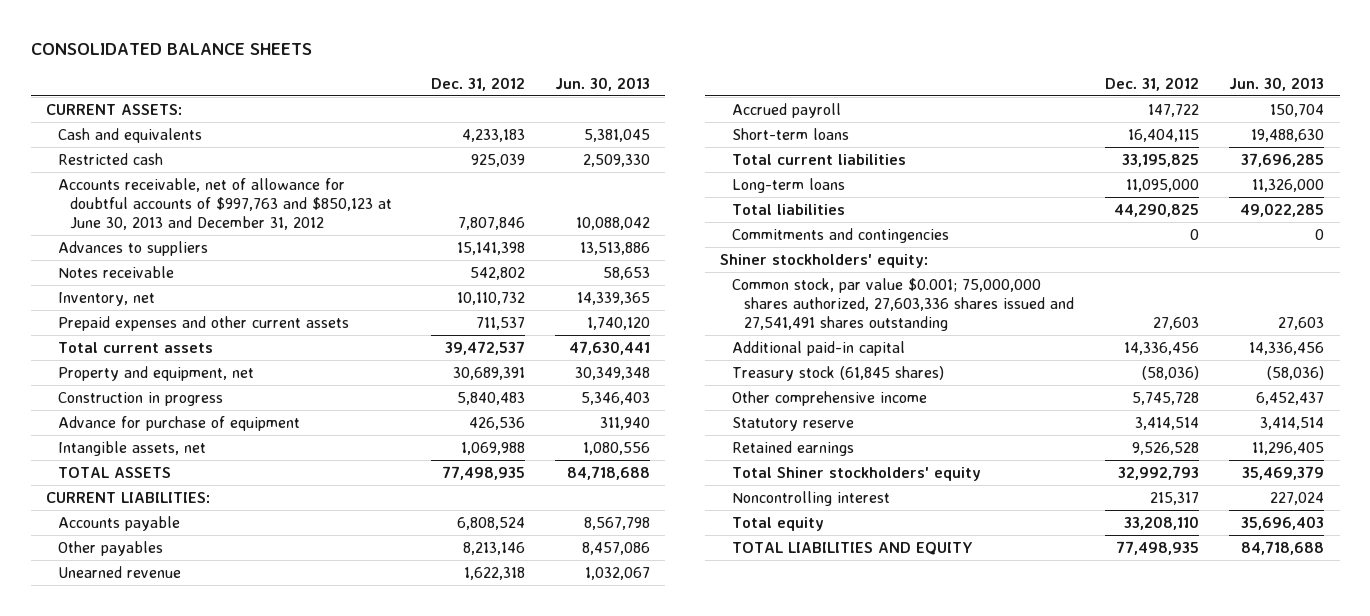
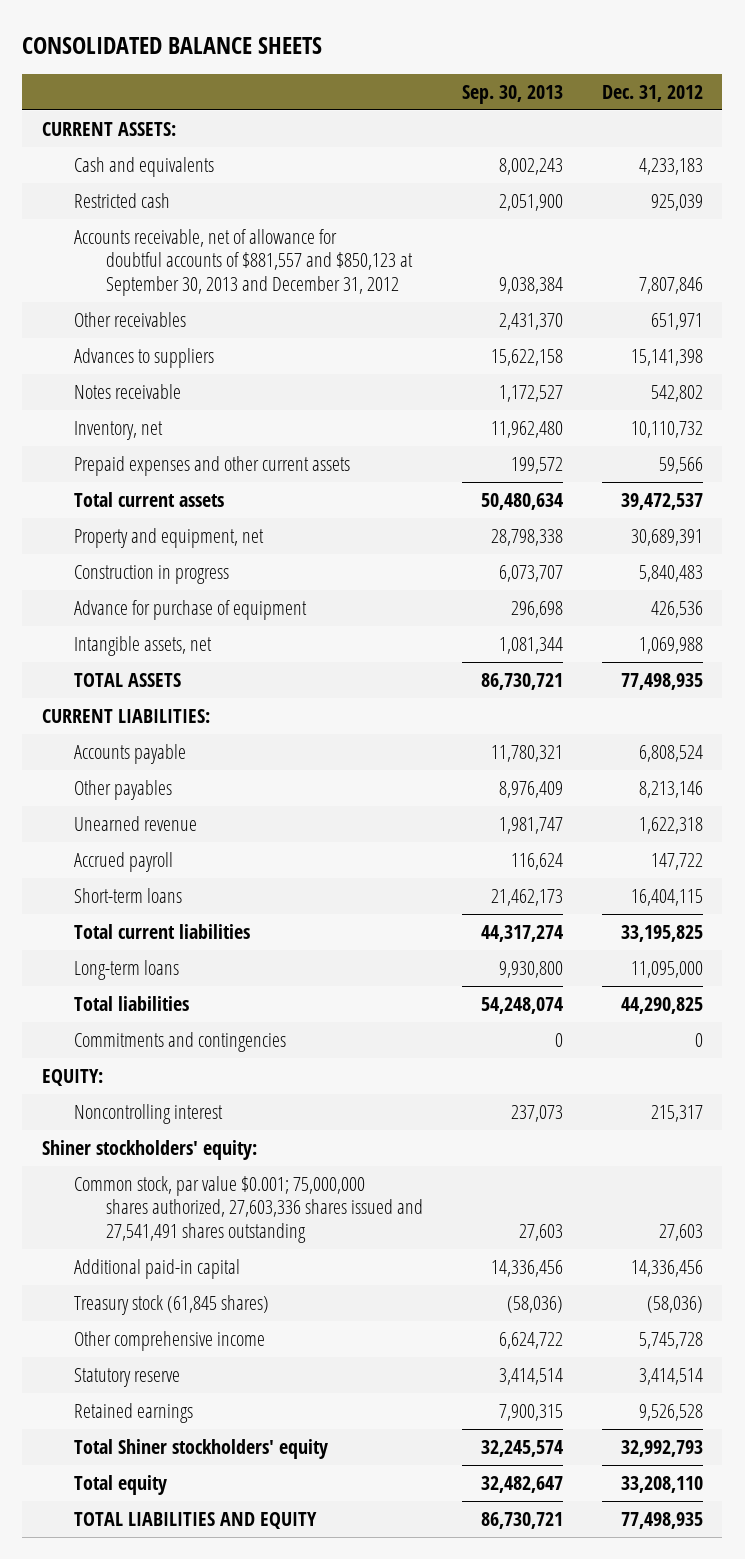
[555,76,651,91] Jun. 30, 2013 -> none
none -> [461,85,563,105] Sep. 30, 2013
[58,177,393,231] Accounts receivable, net of allowance for doubtful accounts of $997,763 and $850,123 at June 30, 2013 and December 31, 2012 -> [73,229,413,296] Accounts receivable, net of allowance for doubtful accounts of $881,557 and $850,123 at September 30, 2013 and December 31, 2012
none -> [73,312,186,328] Other receivables
[475,316,525,330] 711,537 -> [658,457,703,475] 59,566
none -> [41,1069,103,1087] EQUITY:
[732,490,891,506] Noncontrolling interest -> [73,1104,223,1125] Noncontrolling interest

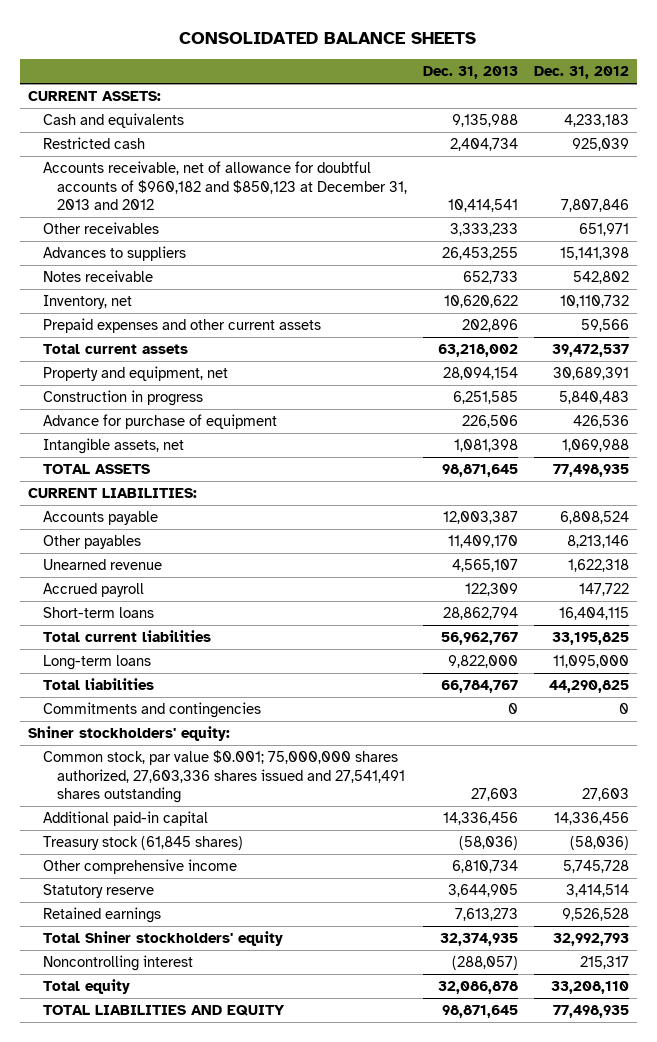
[461,85,563,105] Sep. 30, 2013 -> none
none -> [423,66,519,80] Dec. 31, 2013
[73,229,413,296] Accounts receivable, net of allowance for doubtful accounts of $881,557 and $850,123 at September 30, 2013 and December 31, 2012 -> [42,161,408,210] Accounts receivable, net of allowance for doubtful accounts of $960,182 and $850,123 at December 31, 2013 and 2012
[41,1069,103,1087] EQUITY: -> none
[73,1104,223,1125] Noncontrolling interest -> [42,955,193,972] Noncontrolling interest

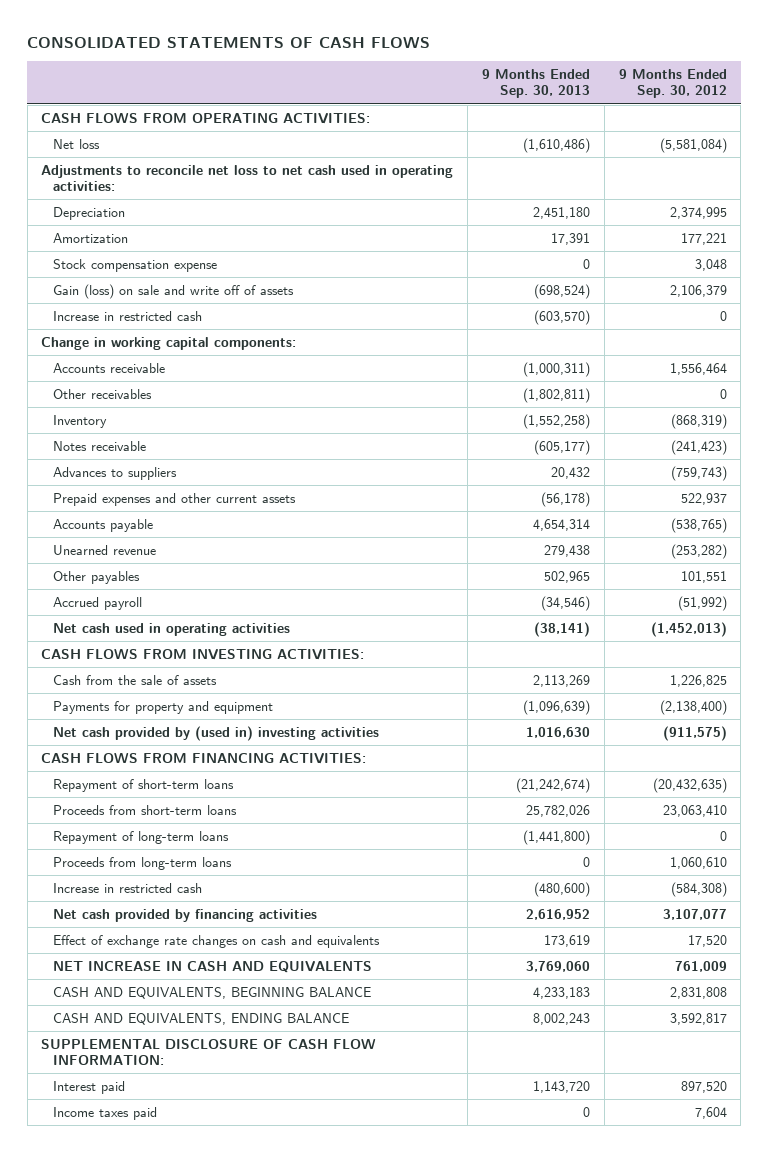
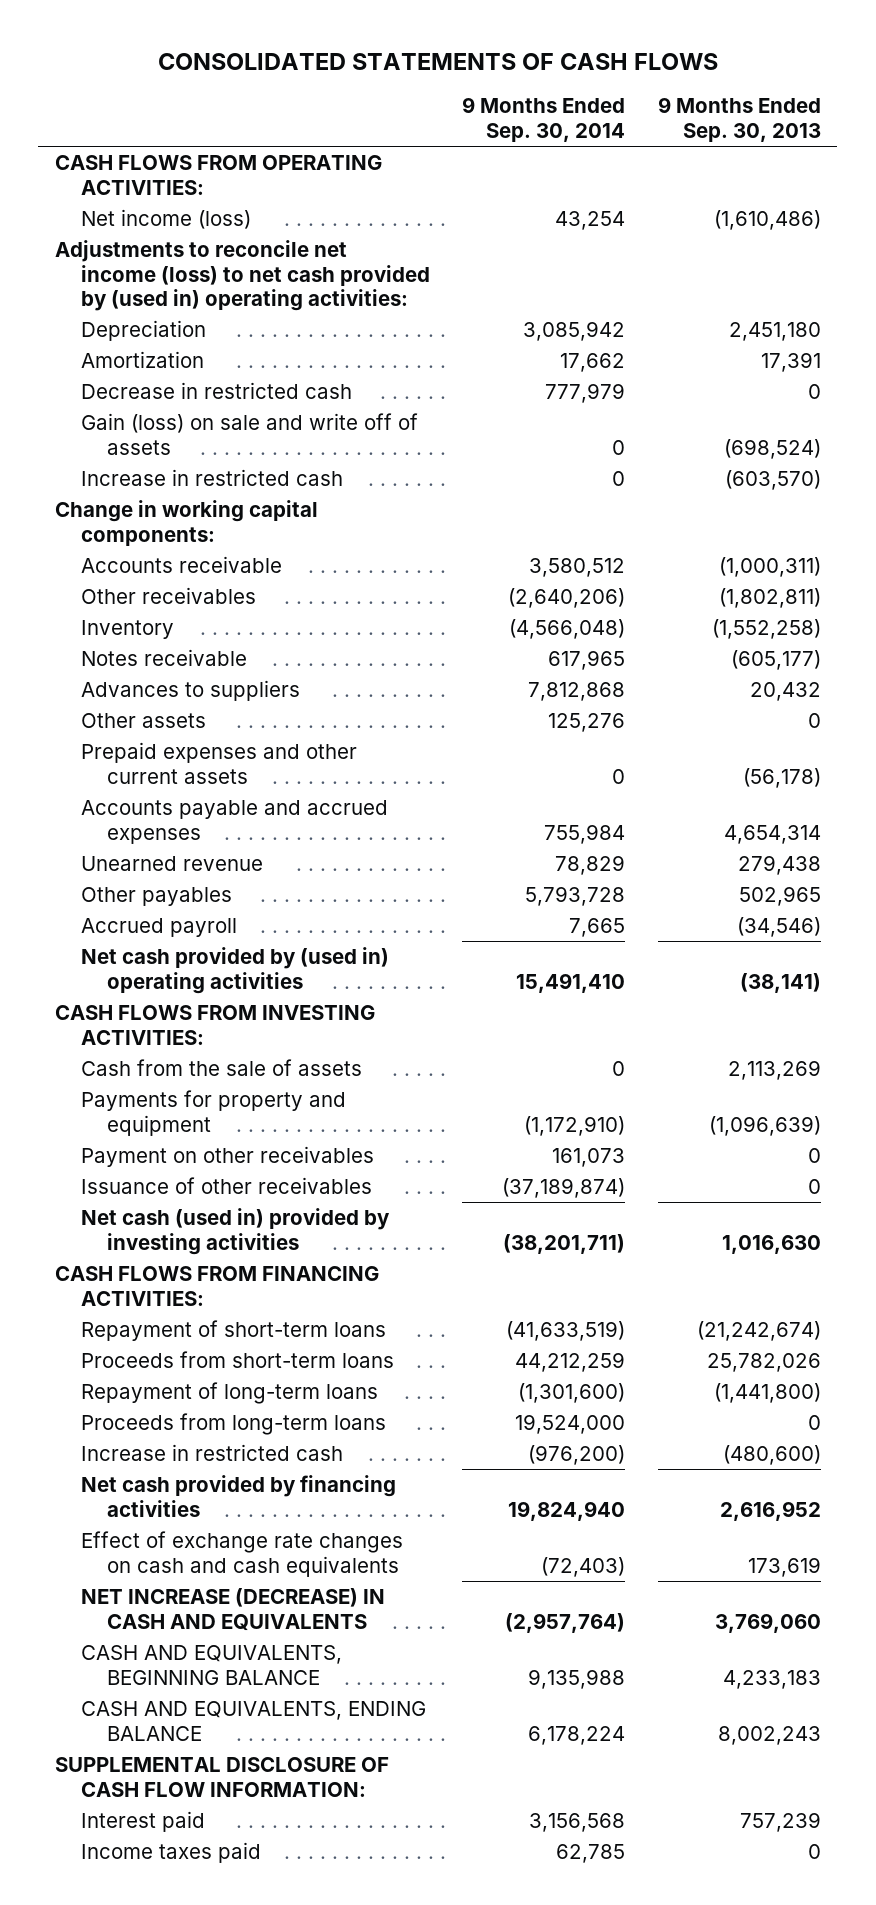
[618,69,727,99] 9 Months Ended Sep. 30, 2012 -> none
none -> [462,97,626,142] 9 Months Ended Sep. 30, 2014
[53,138,101,149] Net loss -> [81,209,252,230] Net income (loss)
[41,164,454,191] Adjustments to reconcile net loss to net cash used in operating activities: -> [54,240,431,312] Adjustments to reconcile net income (loss) to net cash provided by (used in) operating activities:
[53,258,218,272] Stock compensation expense -> none
none -> [81,382,353,400] Decrease in restricted cash
none -> [81,713,207,729] Other assets
[53,518,154,532] Accounts payable -> [81,800,389,844] Accounts payable and accrued expenses
[53,622,291,636] Net cash used in operating activities -> [81,947,390,994] Net cash provided by (used in) operating activities
none -> [81,1146,375,1168] Payment on other receivables
none -> [81,1177,373,1195] Issuance of other receivables
[53,725,380,741] Net cash provided by (used in) investing activities -> [81,1208,391,1255] Net cash (used in) provided by investing activities
[53,934,381,948] Effect of exchange rate changes on cash and equivalents -> [81,1531,404,1577] Effect of exchange rate changes on cash and cash equivalents
[53,960,373,973] NET INCREASE IN CASH AND EQUIVALENTS -> [81,1588,386,1631] NET INCREASE (DECREASE) IN CASH AND EQUIVALENTS
[532,1080,590,1093] 1,143,720 -> [739,1812,821,1833] 757,239

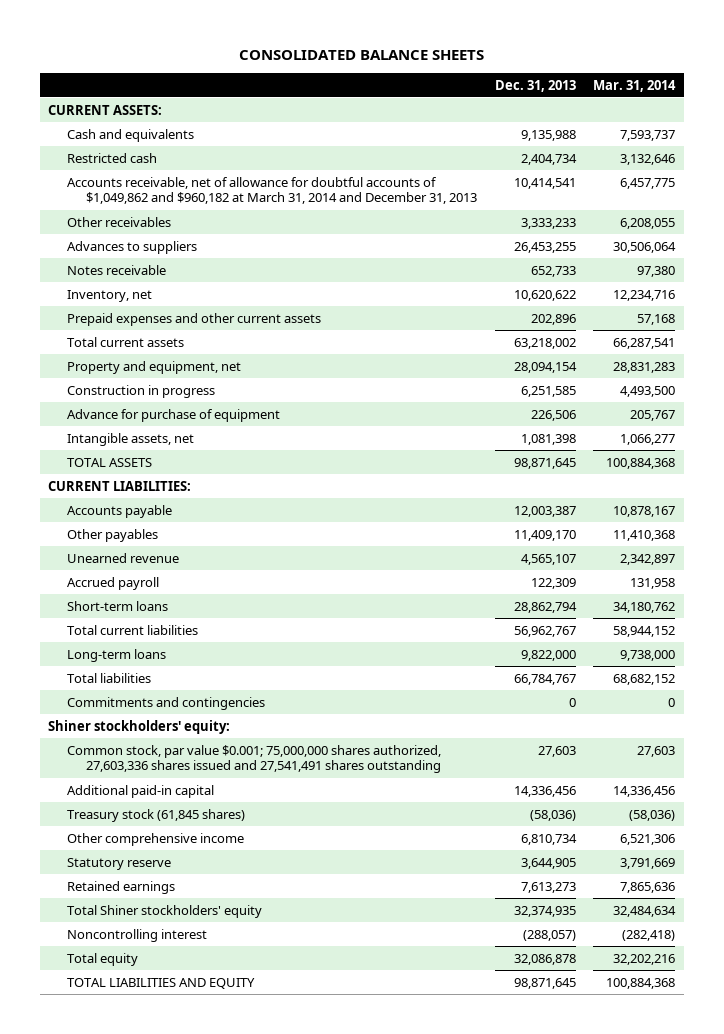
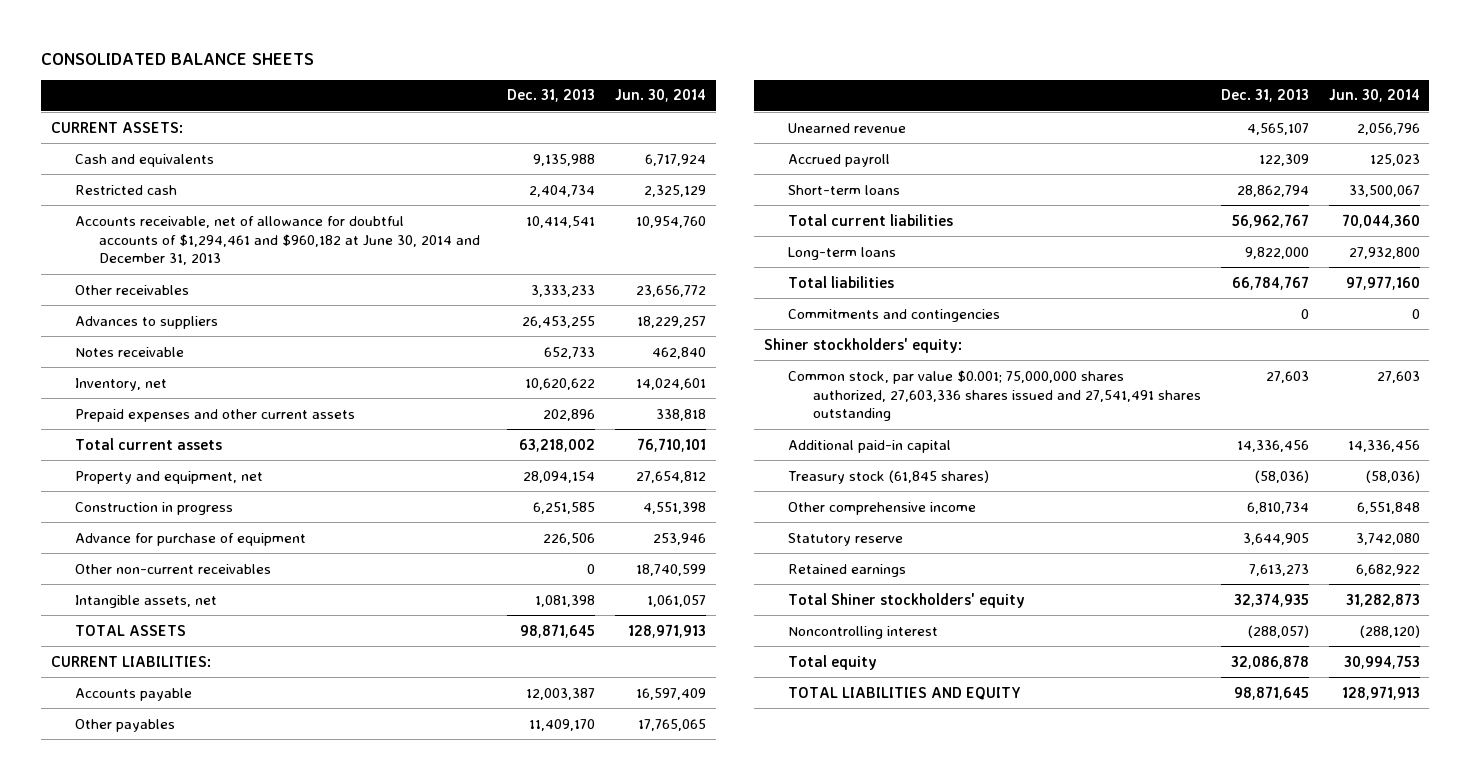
[593,79,677,92] Mar. 31, 2014 -> none
none -> [615,89,707,103] Jun. 30, 2014
[67,176,477,205] Accounts receivable, net of allowance for doubtful accounts of $1,049,862 and $960,182 at March 31, 2014 and December 31, 2013 -> [75,215,481,266] Accounts receivable, net of allowance for doubtful accounts of $1,294,461 and $960,182 at June 30, 2014 and December 31, 2013
none -> [75,563,272,574] Other non-current receivables

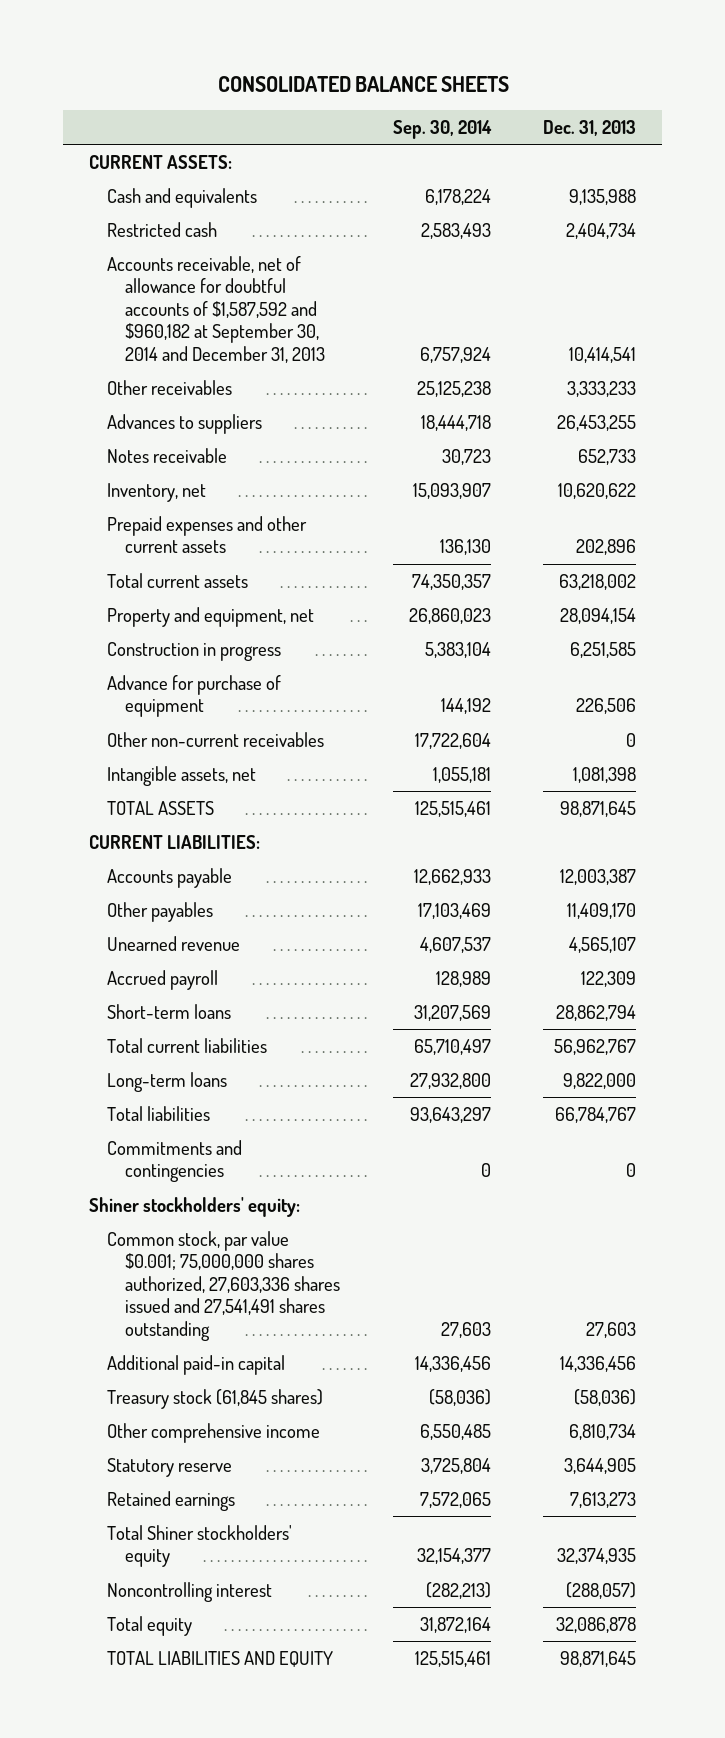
[615,89,707,103] Jun. 30, 2014 -> none
none -> [392,120,492,140] Sep. 30, 2014
[75,215,481,266] Accounts receivable, net of allowance for doubtful accounts of $1,294,461 and $960,182 at June 30, 2014 and December 31, 2013 -> [107,255,326,363] Accounts receivable, net of allowance for doubtful accounts of $1,587,592 and $960,182 at September 30, 2014 and December 31, 2013

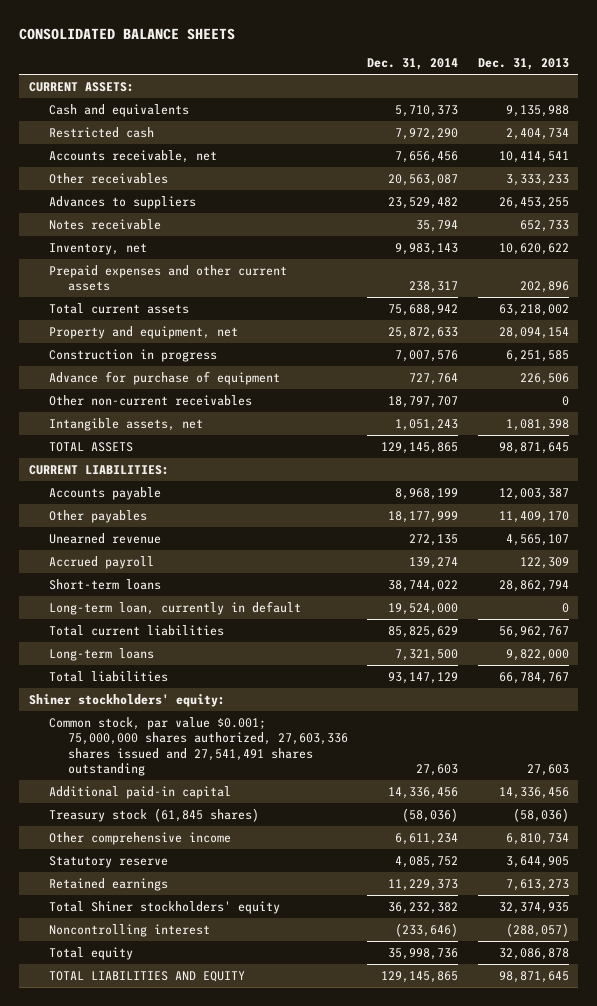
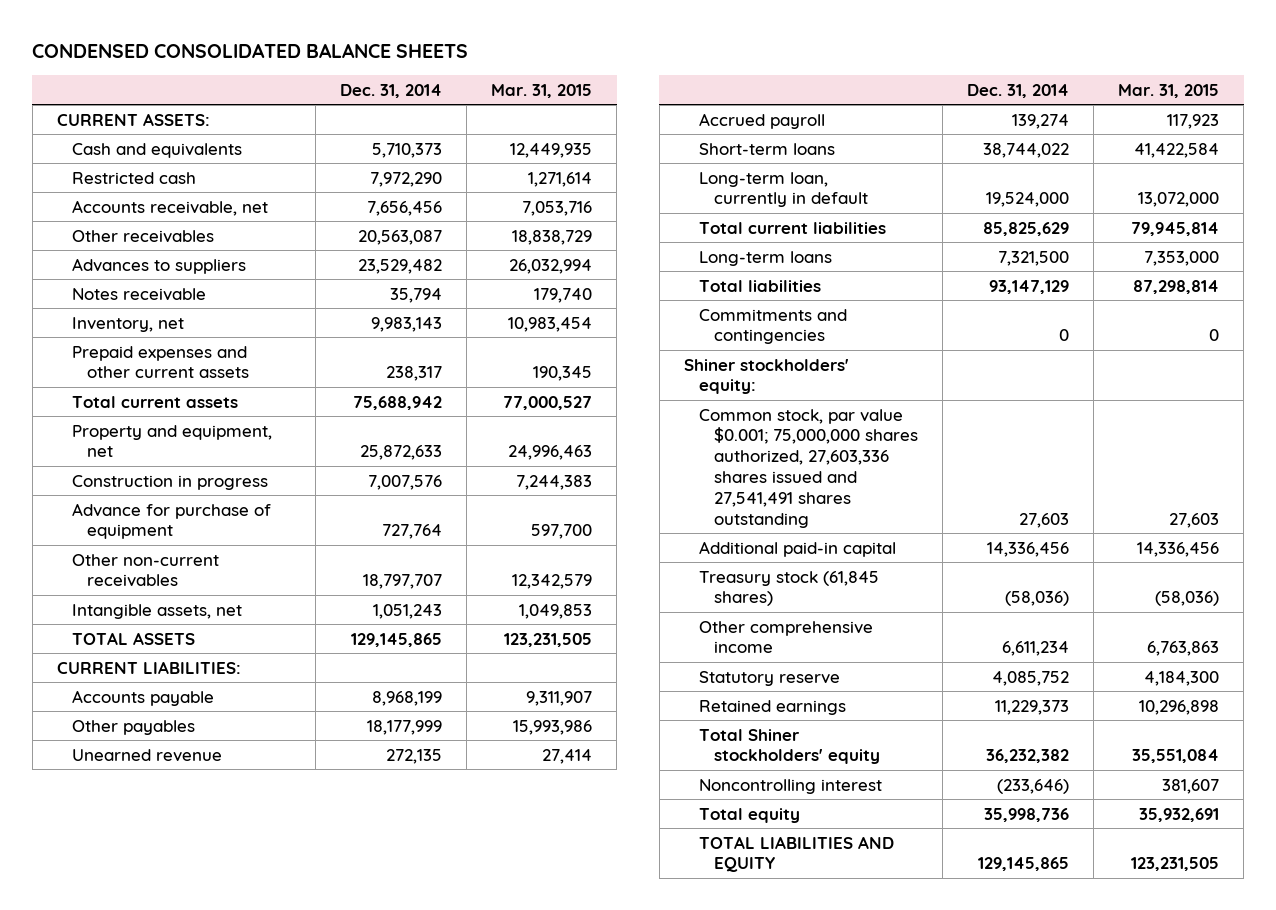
[19,27,236,40] CONSOLIDATED BALANCE SHEETS -> [32,43,469,59] CONDENSED CONSOLIDATED BALANCE SHEETS
[477,58,569,71] Dec. 31, 2013 -> none
none -> [491,83,593,98] Mar. 31, 2015
none -> [698,308,847,345] Commitments and contingencies

